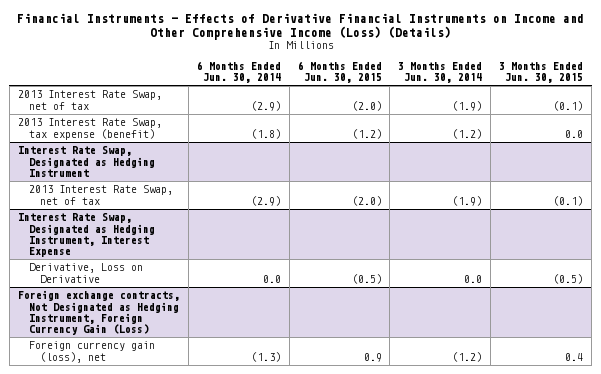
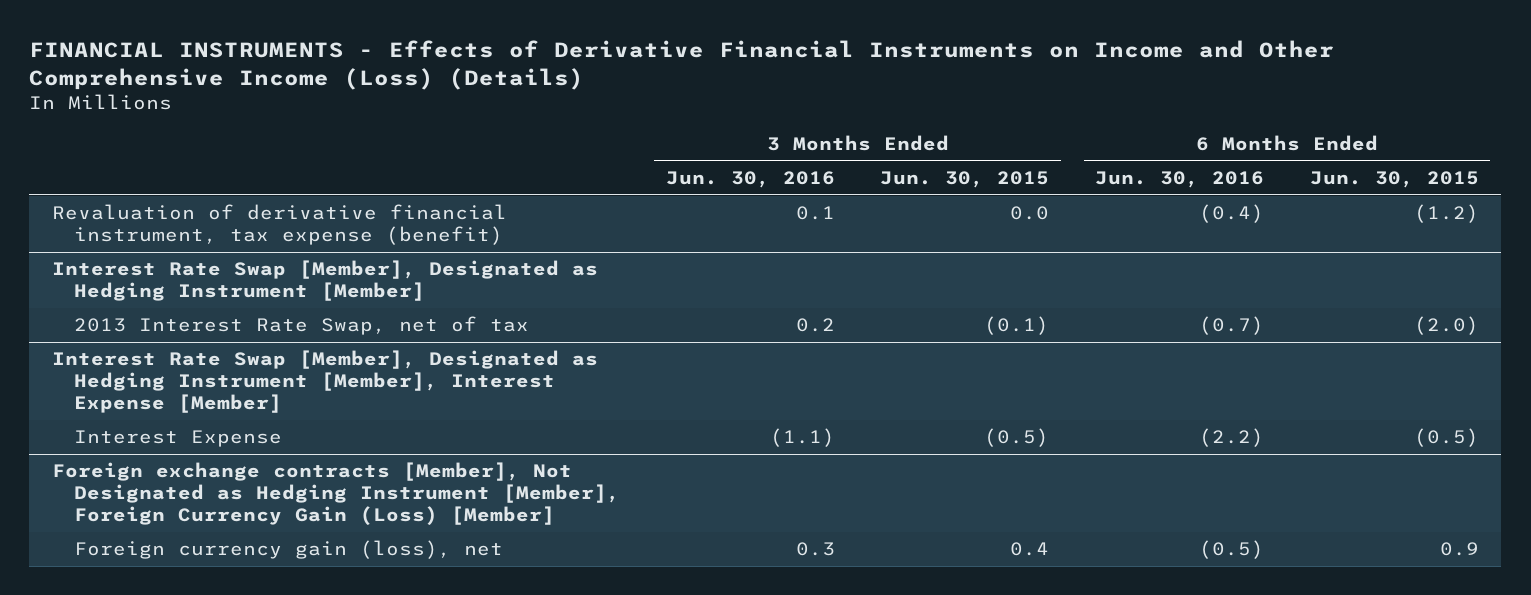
[16,13,584,40] Financial Instruments - Effects of Derivative Financial Instruments on Income and Other Comprehensive Income (Loss) (Details) -> [29,39,1335,90] FINANCIAL INSTRUMENTS - Effects of Derivative Financial Instruments on Income and Other Comprehensive Income (Loss) (Details)
[196,60,281,83] 6 Months Ended Jun. 30, 2014 -> none
[398,61,483,83] 3 Months Ended Jun. 30, 2014 -> none
none -> [665,170,835,188] Jun. 30, 2016
none -> [1095,170,1265,188] Jun. 30, 2016
[17,90,162,110] 2013 Interest Rate Swap, net of tax -> none
[17,118,162,140] 2013 Interest Rate Swap, tax expense (benefit) -> [51,204,507,246] Revaluation of derivative financial instrument, tax expense (benefit)
[17,146,155,177] Interest Rate Swap, Designated as Hedging Instrument -> [51,260,598,302] Interest Rate Swap [Member], Designated as Hedging Instrument [Member]
[17,213,155,257] Interest Rate Swap, Designated as Hedging Instrument, Interest Expense -> [51,350,598,414] Interest Rate Swap [Member], Designated as Hedging Instrument [Member], Interest Expense [Member]
[28,263,143,283] Derivative, Loss on Derivative -> [74,430,283,448] Interest Expense
[17,290,180,335] Foreign exchange contracts, Not Designated as Hedging Instrument, Foreign Currency Gain (Loss) -> [51,462,621,526] Foreign exchange contracts [Member], Not Designated as Hedging Instrument [Member], Foreign Currency Gain (Loss) [Member]

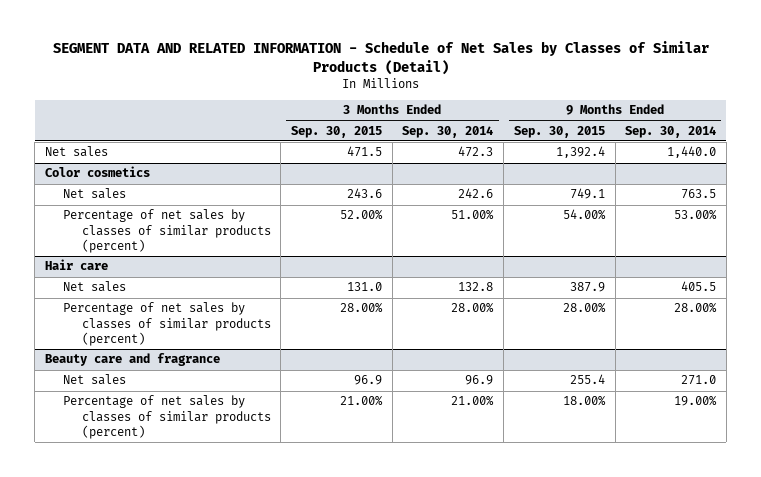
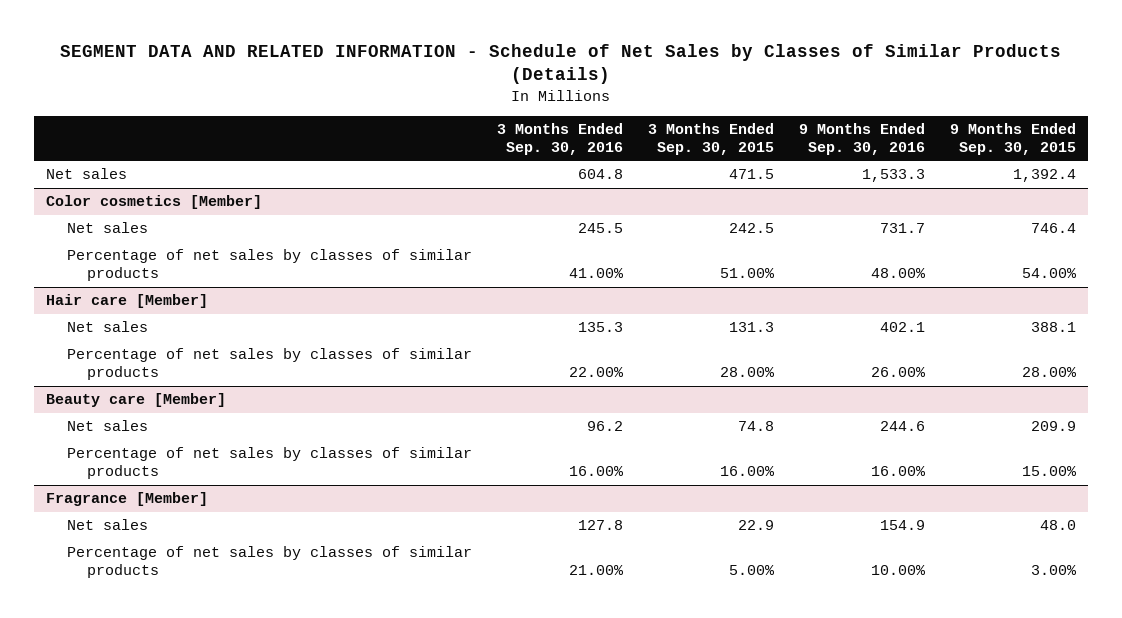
[52,41,709,75] SEGMENT DATA AND RELATED INFORMATION - Schedule of Net Sales by Classes of Similar Products (Detail) -> [60,43,1062,85] SEGMENT DATA AND RELATED INFORMATION - Schedule of Net Sales by Classes of Similar Products (Details)
[402,125,494,138] Sep. 30, 2014 -> none
[625,125,717,138] Sep. 30, 2014 -> none
none -> [496,123,623,155] 3 Months Ended Sep. 30, 2016
none -> [798,123,925,155] 9 Months Ended Sep. 30, 2016
[44,353,220,367] Beauty care and fragrance -> none
[44,166,150,178] Color cosmetics -> [46,195,263,210] Color cosmetics [Member]
[347,188,383,199] 243.6 -> [728,223,774,234] 242.5
[569,188,605,200] 749.1 -> [1030,223,1076,234] 746.4
[63,209,271,254] Percentage of net sales by classes of similar products (percent) -> [66,249,472,282] Percentage of net sales by classes of similar products
[340,209,384,221] 52.00% -> [719,268,775,279] 51.00%
[44,259,108,271] Hair care -> [46,294,209,309] Hair care [Member]
[347,282,383,292] 131.0 -> [728,322,774,333] 131.3
[569,282,605,293] 387.9 -> [1030,322,1076,333] 388.1
[63,302,271,347] Percentage of net sales by classes of similar products (percent) -> [66,348,472,381] Percentage of net sales by classes of similar products
none -> [46,393,227,408] Beauty care [Member]
[354,375,383,386] 96.9 -> [737,421,774,432] 74.8
[569,374,605,385] 255.4 -> [1030,421,1076,432] 209.9
[63,395,271,440] Percentage of net sales by classes of similar products (percent) -> [66,447,472,480] Percentage of net sales by classes of similar products
[340,395,384,407] 21.00% -> [719,466,775,477] 16.00%
[562,395,606,407] 18.00% -> [1021,466,1077,477] 15.00%
none -> [46,492,209,507] Fragrance [Member]
none -> [66,519,148,531] Net sales
none -> [66,546,472,579] Percentage of net sales by classes of similar products

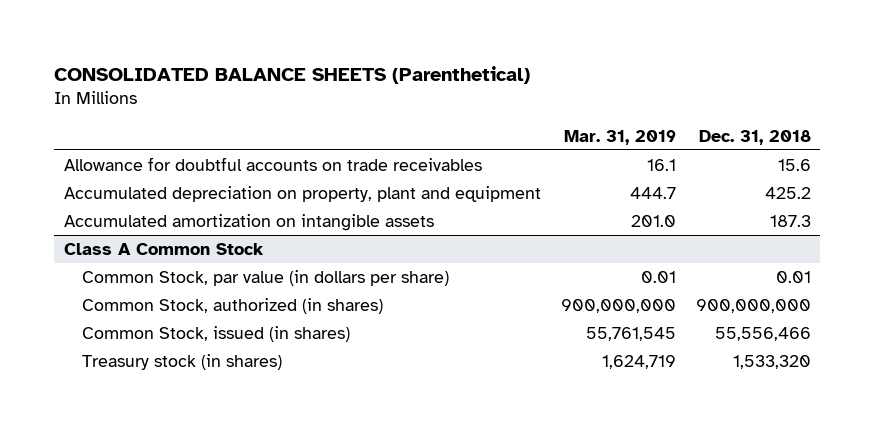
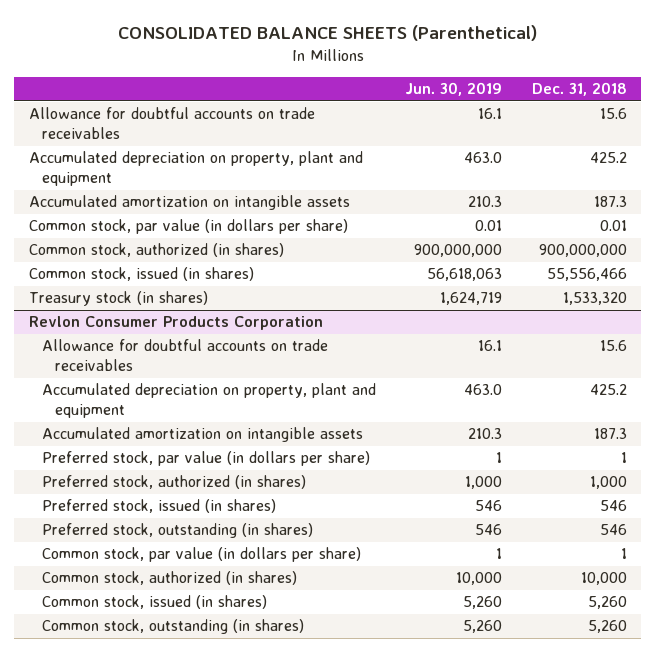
[563,129,676,145] Mar. 31, 2019 -> none
none -> [405,82,503,97] Jun. 30, 2019
[63,242,264,255] Class A Common Stock -> none
[81,269,449,286] Common Stock, par value (in dollars per share) -> [28,219,348,235] Common stock, par value (in dollars per share)
[81,297,383,314] Common Stock, authorized (in shares) -> [28,243,284,258] Common stock, authorized (in shares)
[81,325,350,342] Common Stock, issued (in shares) -> [28,267,254,282] Common stock, issued (in shares)
none -> [28,316,323,331] Revlon Consumer Products Corporation
none -> [41,339,328,372] Allowance for doubtful accounts on trade receivables
none -> [41,383,376,419] Accumulated depreciation on property, plant and equipment
none -> [41,427,363,443] Accumulated amortization on intangible assets
none -> [41,451,370,467] Preferred stock, par value (in dollars per share)
none -> [41,475,306,490] Preferred stock, authorized (in shares)
none -> [41,499,276,514] Preferred stock, issued (in shares)
none -> [41,523,313,539] Preferred stock, outstanding (in shares)
none -> [41,547,361,563] Common stock, par value (in dollars per share)
none -> [41,571,297,586] Common stock, authorized (in shares)
none -> [41,595,267,610] Common stock, issued (in shares)
none -> [41,619,304,635] Common stock, outstanding (in shares)

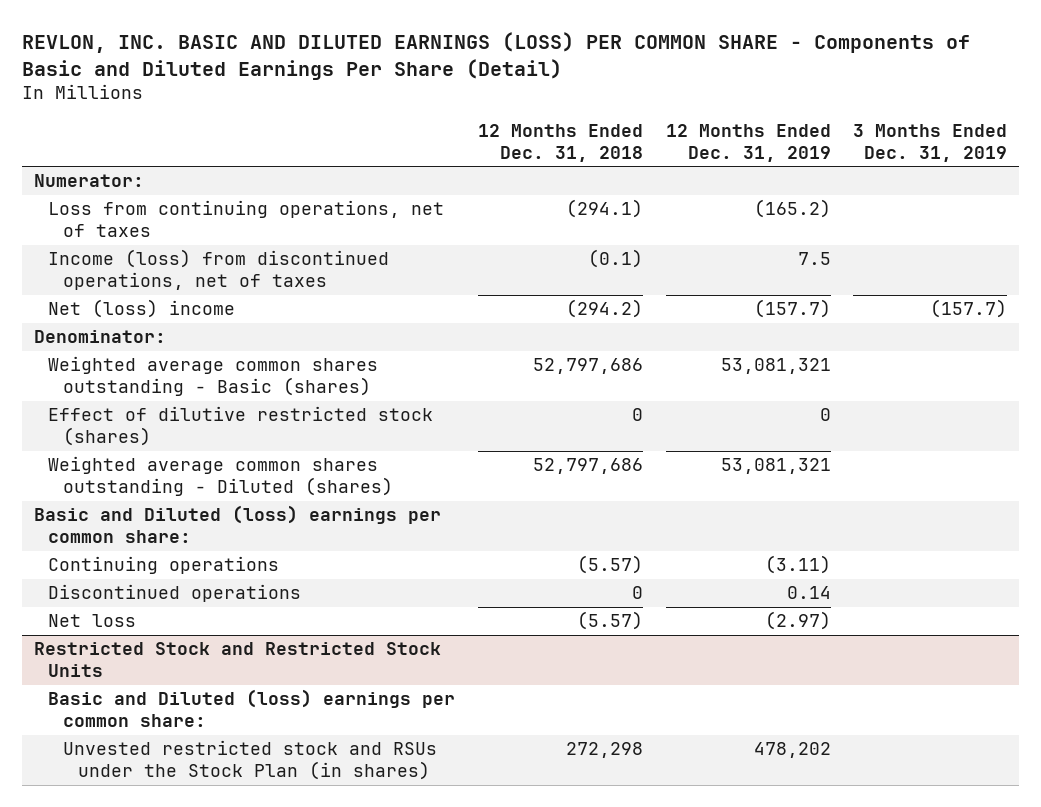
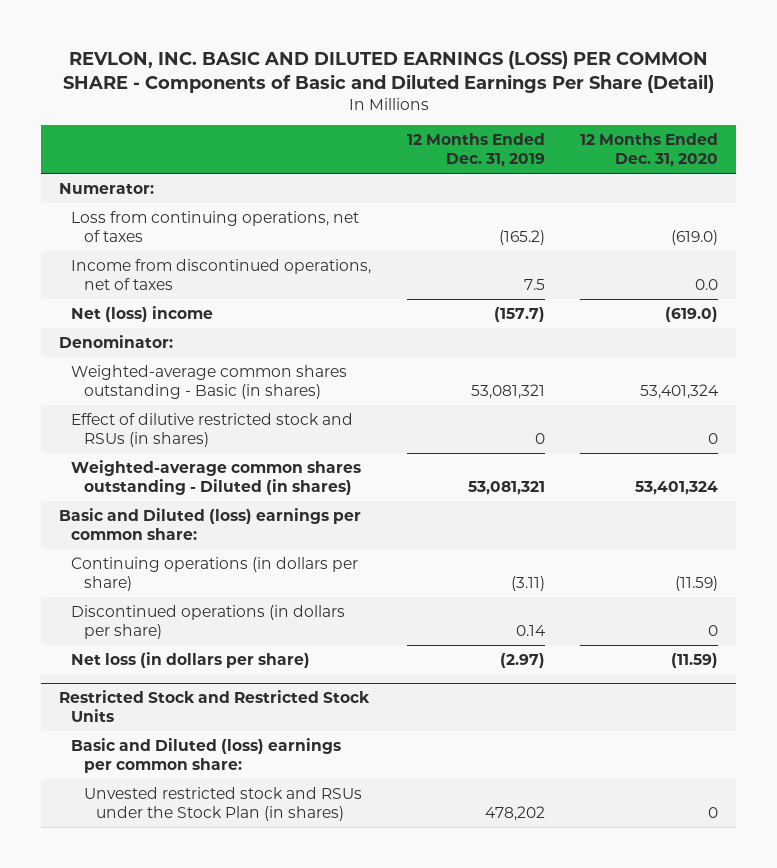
[477,124,643,162] 12 Months Ended Dec. 31, 2018 -> none
[853,124,1008,162] 3 Months Ended Dec. 31, 2019 -> none
none -> [580,133,719,168] 12 Months Ended Dec. 31, 2020
[48,249,390,290] Income (loss) from discontinued operations, net of taxes -> [71,258,372,290] Income from discontinued operations, net of taxes
[48,356,379,396] Weighted average common shares outstanding - Basic (shares) -> [71,364,348,399] Weighted-average common shares outstanding - Basic (in shares)
[48,406,434,446] Effect of dilutive restricted stock (shares) -> [71,412,354,447] Effect of dilutive restricted stock and RSUs (in shares)
[48,456,393,496] Weighted average common shares outstanding - Diluted (shares) -> [71,459,362,495] Weighted-average common shares outstanding - Diluted (in shares)
[48,556,280,575] Continuing operations -> [71,556,359,591] Continuing operations (in dollars per share)
[48,584,302,603] Discontinued operations -> [71,604,346,639] Discontinued operations (in dollars per share)
[48,614,137,628] Net loss -> [71,651,311,668] Net loss (in dollars per share)

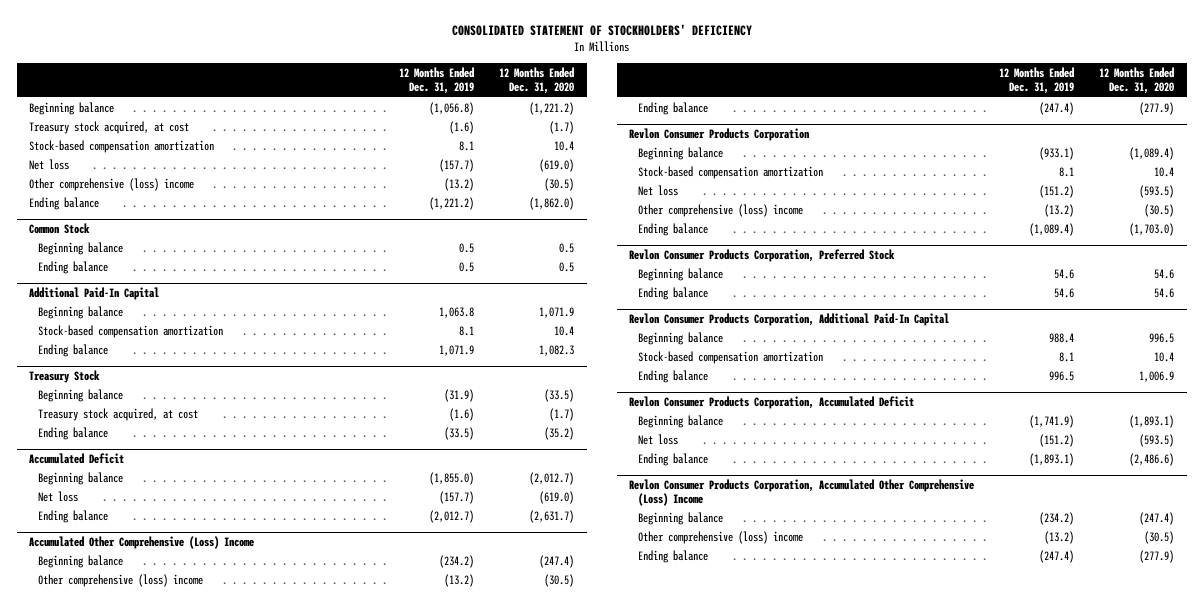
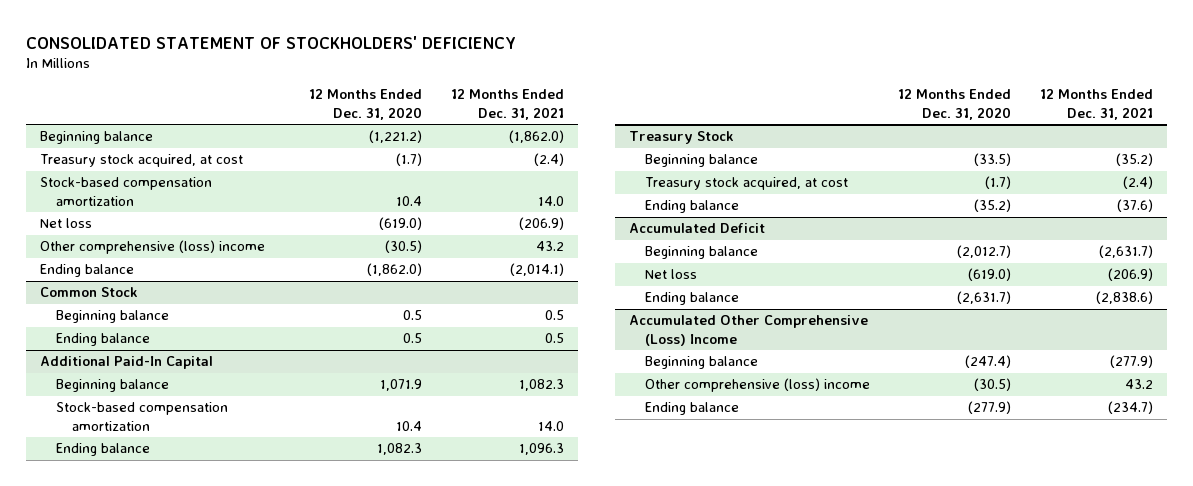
[399,67,475,95] 12 Months Ended Dec. 31, 2019 -> none
none -> [451,89,565,120] 12 Months Ended Dec. 31, 2021
[629,127,810,141] Revlon Consumer Products Corporation -> none
[638,146,724,160] Beginning balance -> none
[638,165,824,179] Stock-based compensation amortization -> none
[638,184,679,196] Net loss -> none
[638,203,804,217] Other comprehensive (loss) income -> none
[638,222,709,236] Ending balance -> none
[629,248,896,262] Revlon Consumer Products Corporation, Preferred Stock -> none
[638,267,724,281] Beginning balance -> none
[638,286,709,300] Ending balance -> none
[629,312,950,326] Revlon Consumer Products Corporation, Additional Paid-In Capital -> none
[638,331,724,345] Beginning balance -> none
[638,350,824,364] Stock-based compensation amortization -> none
[638,369,709,383] Ending balance -> none
[629,395,915,409] Revlon Consumer Products Corporation, Accumulated Deficit -> none
[638,414,724,428] Beginning balance -> none
[638,433,679,445] Net loss -> none
[638,452,709,466] Ending balance -> none
[629,478,975,506] Revlon Consumer Products Corporation, Accumulated Other Comprehensive (Loss) Income -> none
[638,511,724,525] Beginning balance -> none
[638,530,804,544] Other comprehensive (loss) income -> none
[638,549,709,563] Ending balance -> none

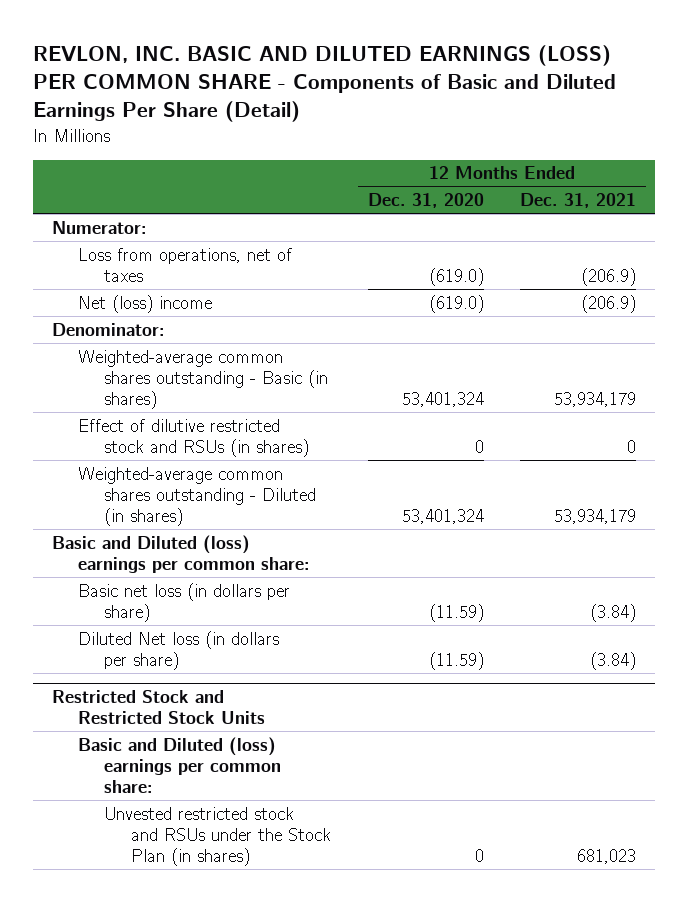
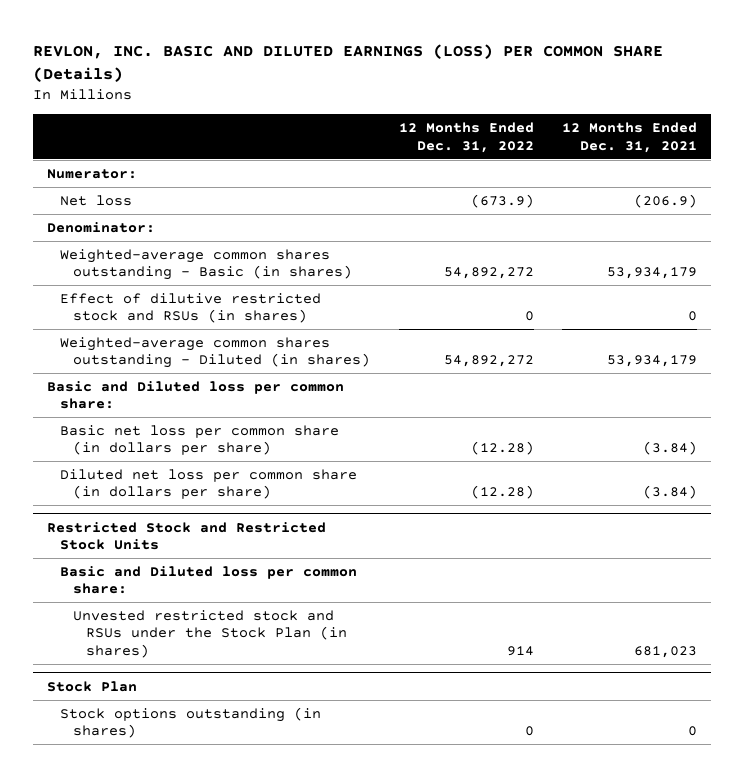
[33,45,617,123] REVLON, INC. BASIC AND DILUTED EARNINGS (LOSS) PER COMMON SHARE - Components of Basic and Diluted Earnings Per Share (Detail) -> [32,44,663,83] REVLON, INC. BASIC AND DILUTED EARNINGS (LOSS) PER COMMON SHARE (Details)
[367,193,484,209] Dec. 31, 2020 -> none
none -> [398,122,534,153] 12 Months Ended Dec. 31, 2022
[78,247,293,282] Loss from operations, net of taxes -> none
[78,294,213,313] Net (loss) income -> [60,194,133,206] Net loss
[51,534,311,573] Basic and Diluted (loss) earnings per common share: -> [47,380,345,410] Basic and Diluted loss per common share:
[78,582,291,622] Basic net loss (in dollars per share) -> [60,424,340,456] Basic net loss per common share (in dollars per share)
[78,630,280,670] Diluted Net loss (in dollars per share) -> [60,468,358,500] Diluted net loss per common share (in dollars per share)
[78,736,282,793] Basic and Diluted (loss) earnings per common share: -> [60,565,358,595] Basic and Diluted loss per common share:
none -> [47,680,138,692] Stock Plan
none -> [60,706,322,739] Stock options outstanding (in shares)

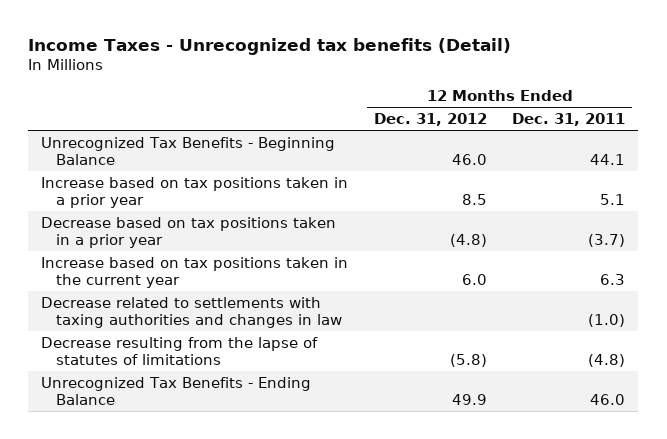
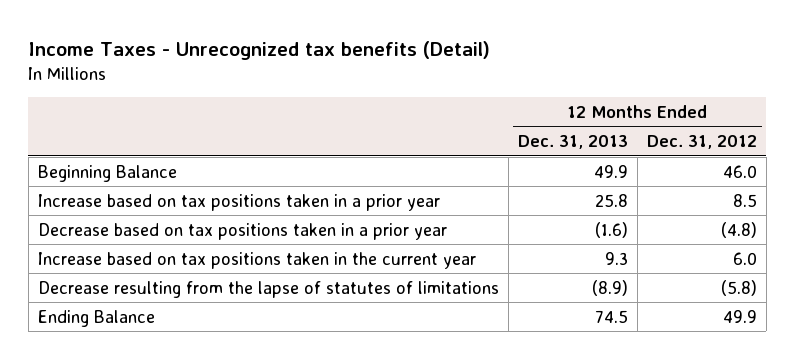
[512,113,626,127] Dec. 31, 2011 -> none
none -> [517,135,628,150] Dec. 31, 2013
[41,136,336,166] Unrecognized Tax Benefits - Beginning Balance -> [37,164,177,182] Beginning Balance
[41,296,342,329] Decrease related to settlements with taxing authorities and changes in law -> none
[41,376,312,406] Unrecognized Tax Benefits - Ending Balance -> [37,309,155,327] Ending Balance

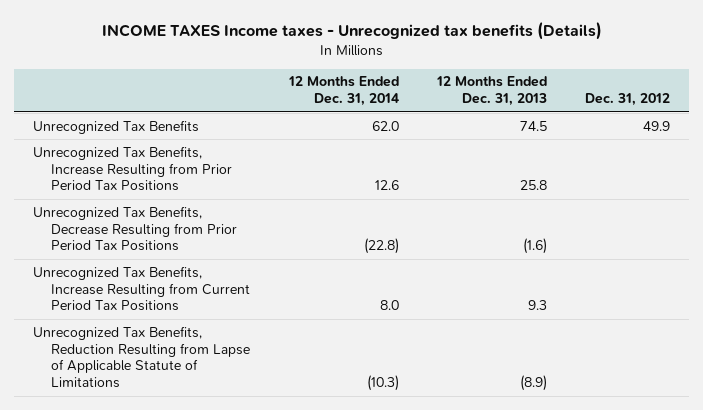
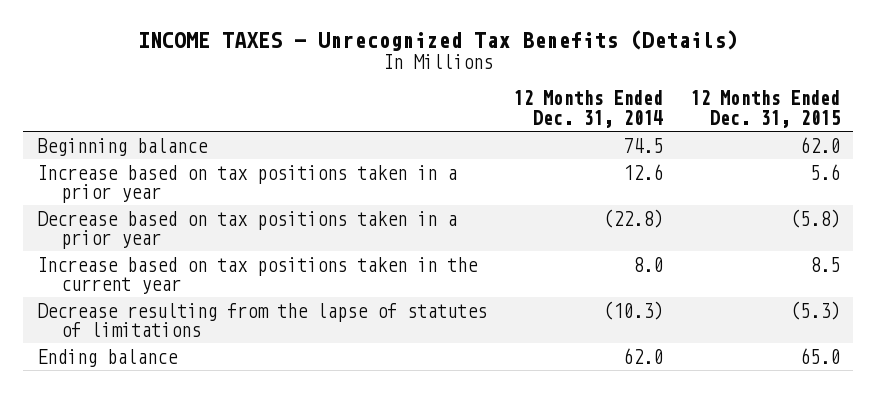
[101,21,602,40] INCOME TAXES Income taxes - Unrecognized tax benefits (Details) -> [138,29,739,51] INCOME TAXES - Unrecognized Tax Benefits (Details)
[435,76,547,107] 12 Months Ended Dec. 31, 2013 -> none
[585,93,671,107] Dec. 31, 2012 -> none
none -> [689,90,840,128] 12 Months Ended Dec. 31, 2015
[33,119,200,134] Unrecognized Tax Benefits -> none
none -> [36,137,208,156] Beginning balance
[33,145,233,192] Unrecognized Tax Benefits, Increase Resulting from Prior Period Tax Positions -> [36,164,457,204] Increase based on tax positions taken in a prior year
[33,205,238,252] Unrecognized Tax Benefits, Decrease Resulting from Prior Period Tax Positions -> [36,210,457,250] Decrease based on tax positions taken in a prior year
[33,265,251,312] Unrecognized Tax Benefits, Increase Resulting from Current Period Tax Positions -> [36,256,478,295] Increase based on tax positions taken in the current year
[33,325,251,389] Unrecognized Tax Benefits, Reduction Resulting from Lapse of Applicable Statute of Limitations -> [36,302,487,338] Decrease resulting from the lapse of statutes of limitations
none -> [36,348,178,367] Ending balance

